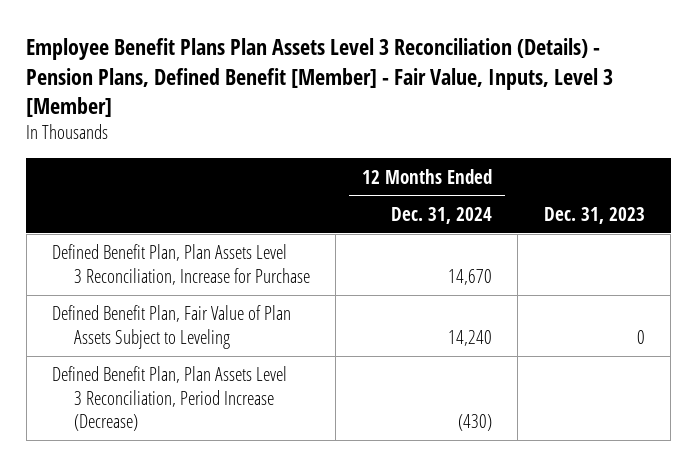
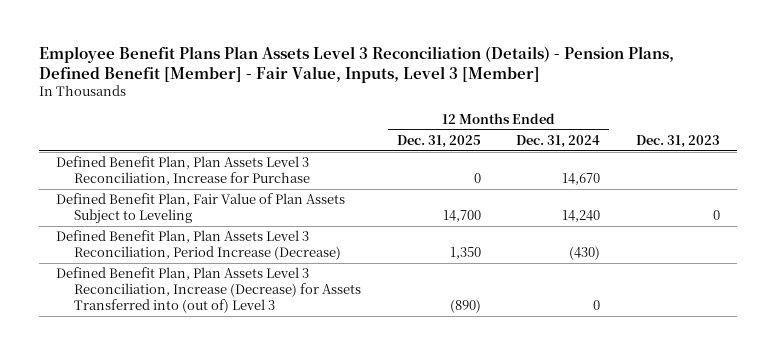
none -> [396,135,481,149] Dec. 31, 2025
none -> [56,267,362,314] Defined Benefit Plan, Plan Assets Level 3 Reconciliation, Increase (Decrease) for Assets Transferred into (out of) Level 3

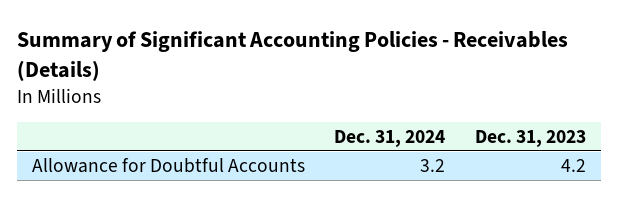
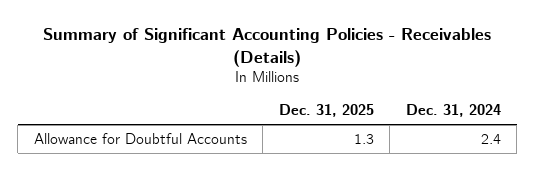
[474,129,586,147] Dec. 31, 2023 -> none
none -> [278,104,374,118] Dec. 31, 2025
[420,159,446,173] 3.2 -> [480,133,501,144] 2.4

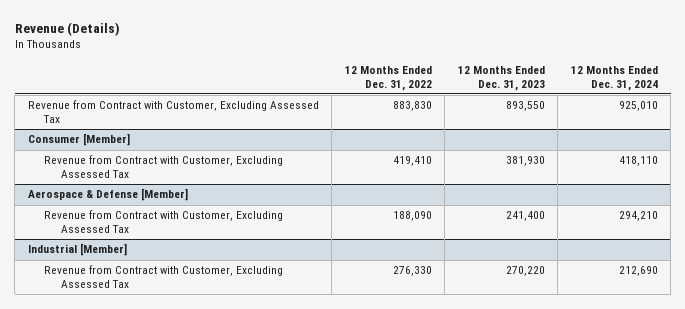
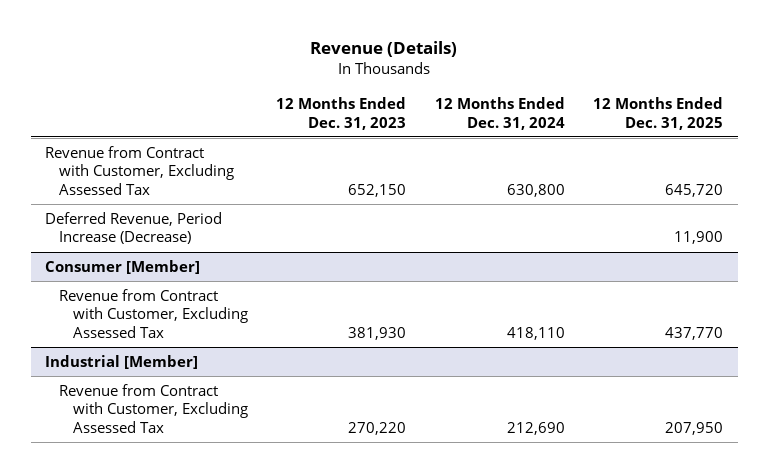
[344,66,432,91] 12 Months Ended Dec. 31, 2022 -> none
none -> [593,97,724,130] 12 Months Ended Dec. 31, 2025
[505,101,545,112] 893,550 -> [348,183,407,197] 652,150
[618,101,658,112] 925,010 -> [506,183,565,197] 630,800
none -> [45,211,223,245] Deferred Revenue, Period Increase (Decrease)
[27,188,188,202] Aerospace & Defense [Member] -> none
[44,210,284,233] Revenue from Contract with Customer, Excluding Assessed Tax -> none

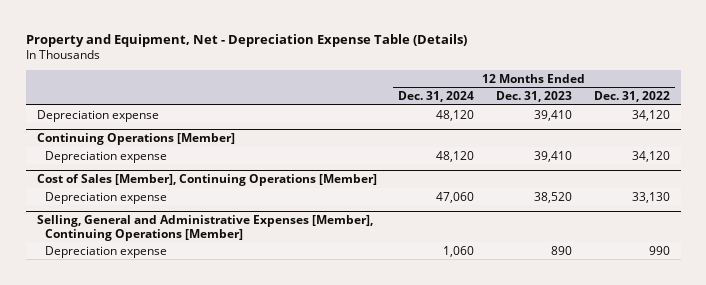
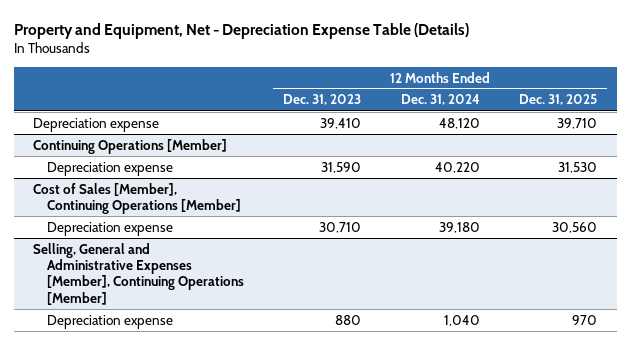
[593,91,670,103] Dec. 31, 2022 -> none
none -> [519,94,598,106] Dec. 31, 2025
[436,150,475,162] 48,120 -> [434,161,480,173] 40,220
[533,150,572,162] 39,410 -> [321,161,362,173] 31,590
[436,191,475,203] 47,060 -> [438,221,480,233] 39,180
[533,191,572,203] 38,520 -> [319,221,362,233] 30,710
[443,245,475,257] 1,060 -> [443,314,480,326] 1,040
[550,245,572,255] 890 -> [335,314,362,325] 880

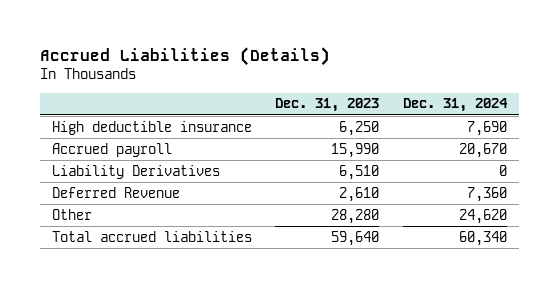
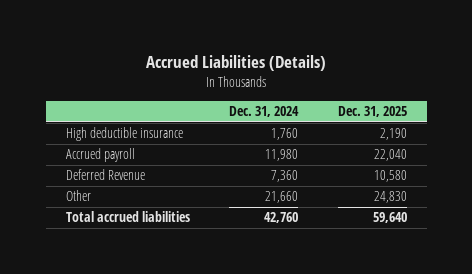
[275,98,380,113] Dec. 31, 2023 -> none
none -> [337,106,407,118] Dec. 31, 2025
[51,164,220,179] Liability Derivatives -> none
[466,120,507,136] 7,690 -> [271,128,299,141] 1,760
[458,142,507,158] 20,670 -> [265,149,299,162] 11,980
[458,208,507,224] 24,620 -> [265,191,299,204] 21,660
[458,230,507,246] 60,340 -> [264,212,299,224] 42,760

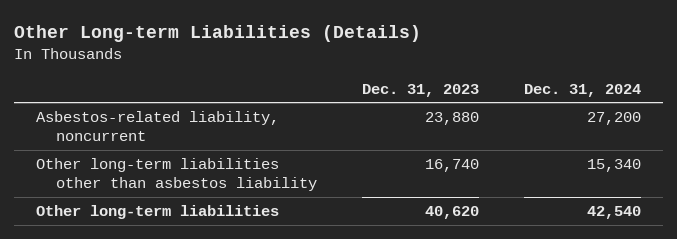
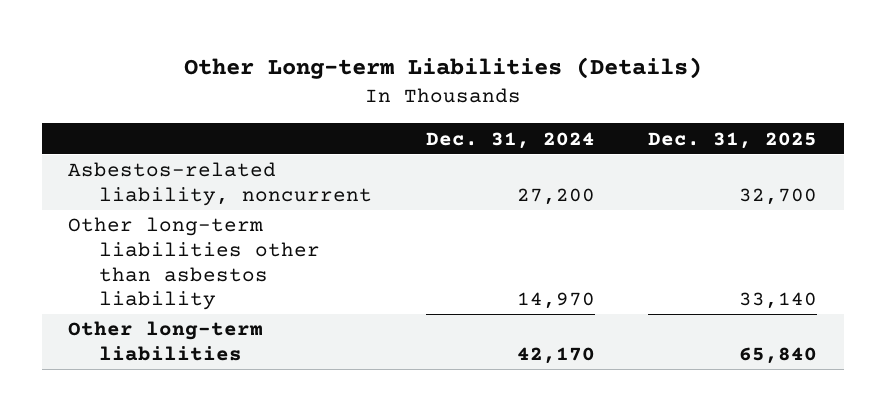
[361,83,479,97] Dec. 31, 2023 -> none
none -> [648,131,818,149] Dec. 31, 2025
[586,158,641,172] 15,340 -> [516,292,595,310] 14,970
[586,205,641,219] 42,540 -> [516,346,595,364] 42,170

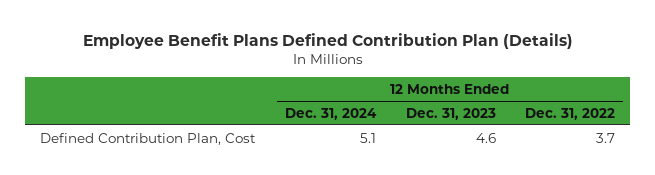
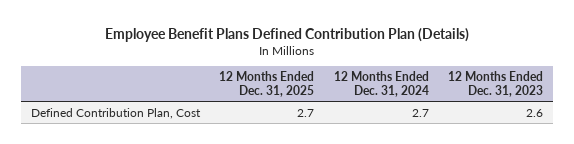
[525,107,616,120] Dec. 31, 2022 -> none
none -> [219,71,315,98] 12 Months Ended Dec. 31, 2025
[359,132,376,143] 5.1 -> [411,108,429,117] 2.7
[475,132,496,143] 4.6 -> [526,108,544,117] 2.6

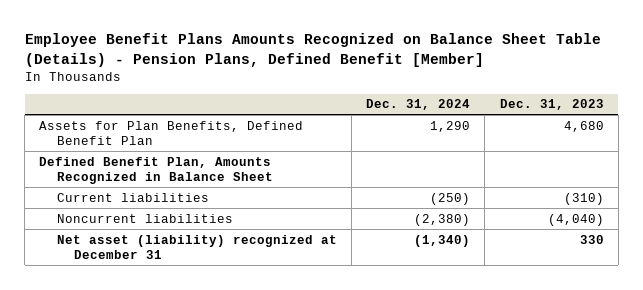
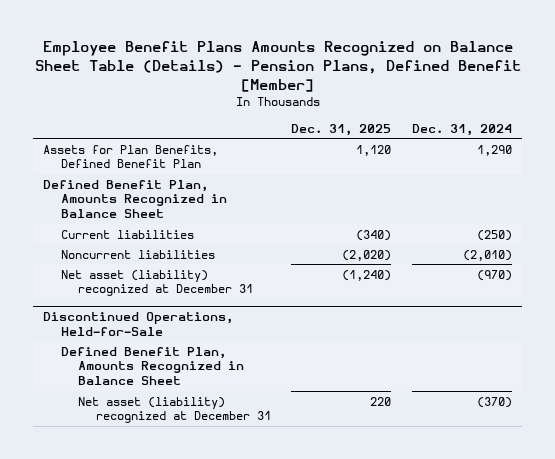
[499,99,604,111] Dec. 31, 2023 -> none
none -> [291,123,392,136] Dec. 31, 2025
[414,213,471,226] (2,380) -> [462,249,512,261] (2,010)
[414,234,471,247] (1,340) -> [476,269,512,281] (970)
none -> [43,312,234,336] Discontinued Operations, Held-for-Sale
none -> [60,346,245,386] Defined Benefit Plan, Amounts Recognized in Balance Sheet
none -> [78,396,271,424] Net asset (liability) recognized at December 31

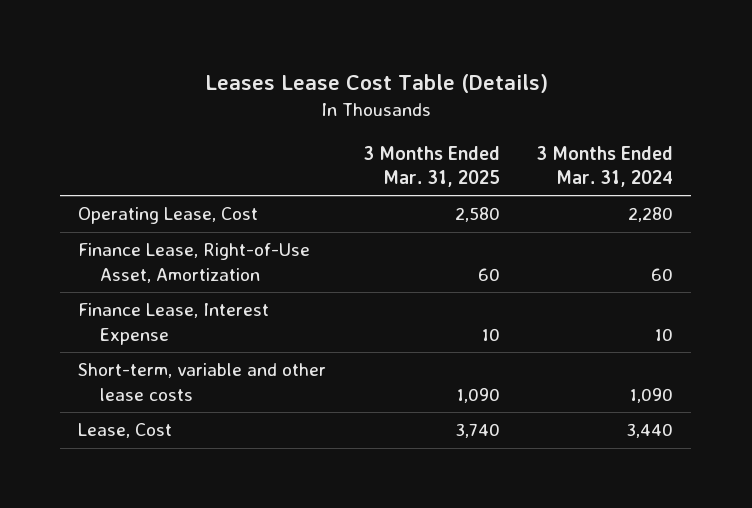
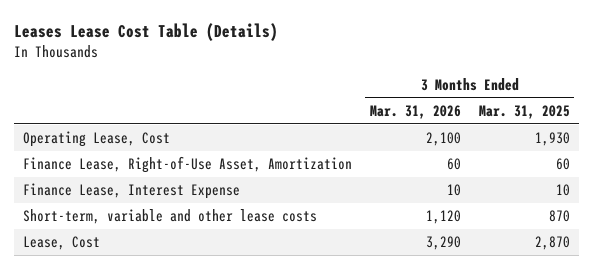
[536,145,674,187] 3 Months Ended Mar. 31, 2024 -> none
none -> [369,105,461,120] Mar. 31, 2026
[454,207,500,223] 2,580 -> [534,132,570,147] 1,930
[455,387,500,403] 1,090 -> [548,210,570,223] 870
[454,423,500,439] 3,740 -> [534,236,570,251] 2,870

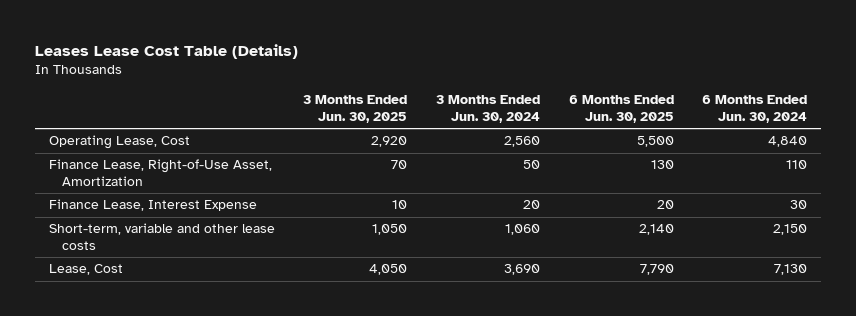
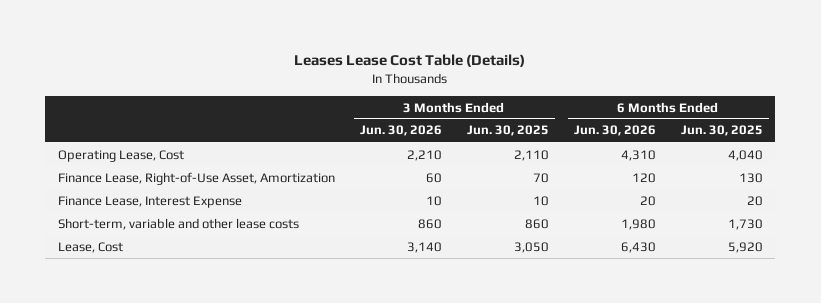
[435,95,540,123] 3 Months Ended Jun. 30, 2024 -> none
[702,95,808,123] 6 Months Ended Jun. 30, 2024 -> none
none -> [359,125,442,137] Jun. 30, 2026
none -> [573,125,656,137] Jun. 30, 2026
[371,136,408,148] 2,920 -> [513,149,549,161] 2,110
[636,136,674,148] 5,500 -> [727,149,763,161] 4,040
[372,224,408,236] 1,050 -> [524,218,549,229] 860
[638,224,674,236] 2,140 -> [727,218,763,230] 1,730
[369,264,408,276] 4,050 -> [513,241,549,253] 3,050
[639,264,674,276] 7,790 -> [727,241,763,253] 5,920

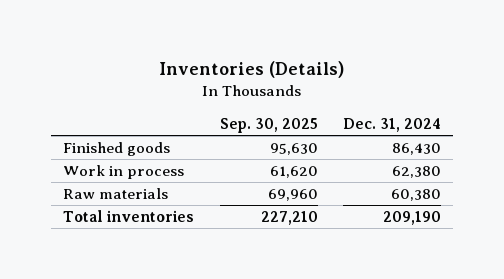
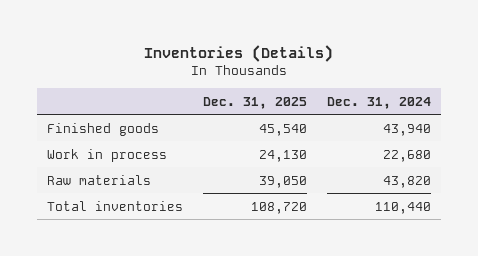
[219,117,318,133] Sep. 30, 2025 -> none
none -> [203,96,308,109] Dec. 31, 2025
[391,142,441,155] 86,430 -> [383,123,432,136] 43,940
[391,165,441,178] 62,380 -> [383,149,432,162] 22,680
[390,188,441,201] 60,380 -> [383,175,432,188] 43,820
[382,210,441,225] 209,190 -> [375,201,432,214] 110,440

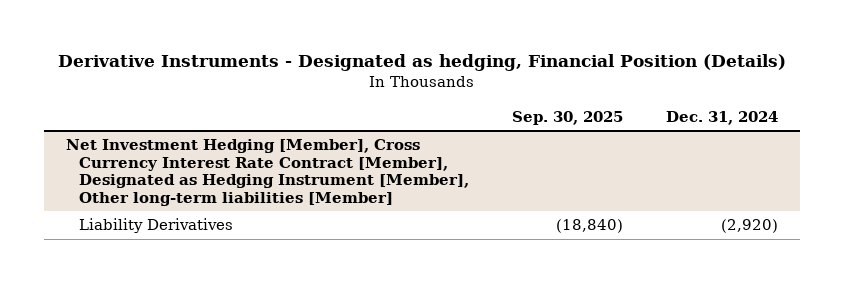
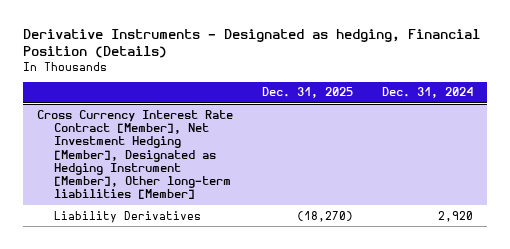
[511,110,623,125] Sep. 30, 2025 -> none
none -> [261,87,353,99] Dec. 31, 2025
[65,139,469,206] Net Investment Hedging [Member], Cross Currency Interest Rate Contract [Member], Designated as Hedging Instrument [Member], Other long-term liabilities [Member] -> [37,109,234,200] Cross Currency Interest Rate Contract [Member], Net Investment Hedging [Member], Designated as Hedging Instrument [Member], Other long-term liabilities [Member]
[721,219,779,234] (2,920) -> [437,210,473,222] 2,920

